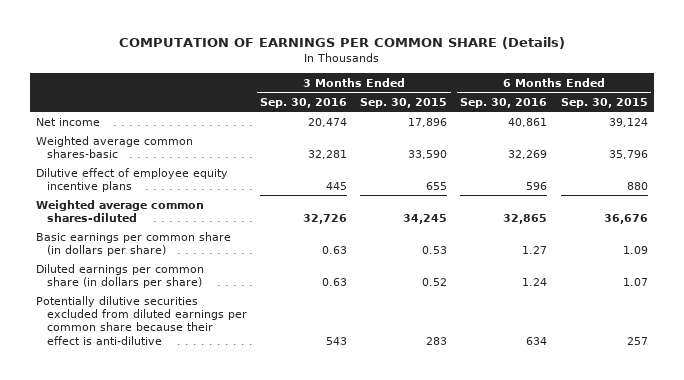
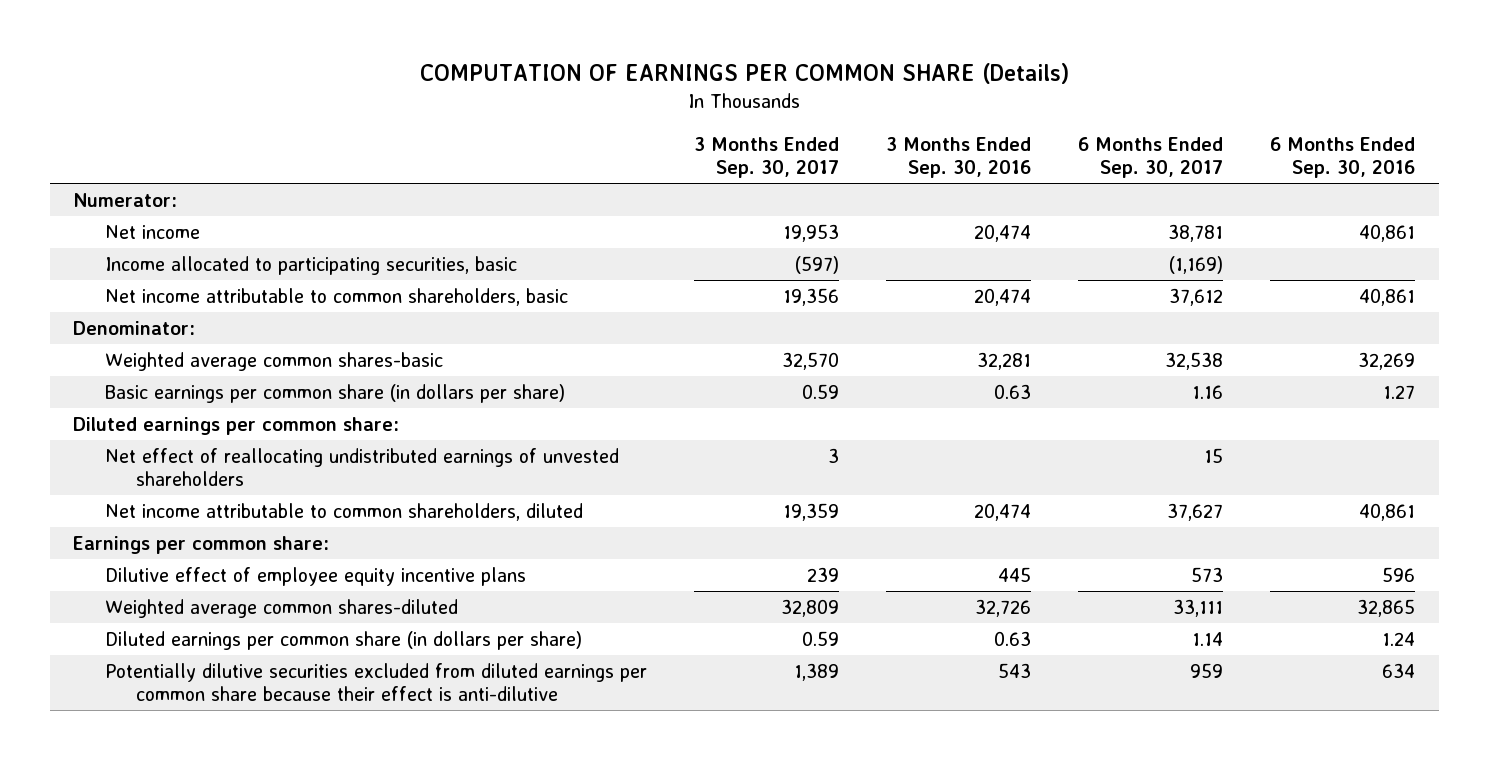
[360,97,448,108] Sep. 30, 2015 -> none
[560,97,648,108] Sep. 30, 2015 -> none
none -> [693,136,839,178] 3 Months Ended Sep. 30, 2017
none -> [1078,136,1224,178] 6 Months Ended Sep. 30, 2017
none -> [73,192,178,207] Numerator:
none -> [104,255,517,275] Income allocated to participating securities, basic
none -> [104,287,568,306] Net income attributable to common shareholders, basic
none -> [73,320,196,335] Denominator:
[36,231,232,256] Basic earnings per common share (in dollars per share) -> [104,383,565,403] Basic earnings per common share (in dollars per share)
none -> [73,416,400,435] Diluted earnings per common share:
none -> [104,447,619,487] Net effect of reallocating undistributed earnings of unvested shareholders
none -> [104,502,583,521] Net income attributable to common shareholders, diluted
none -> [73,535,330,554] Earnings per common share:

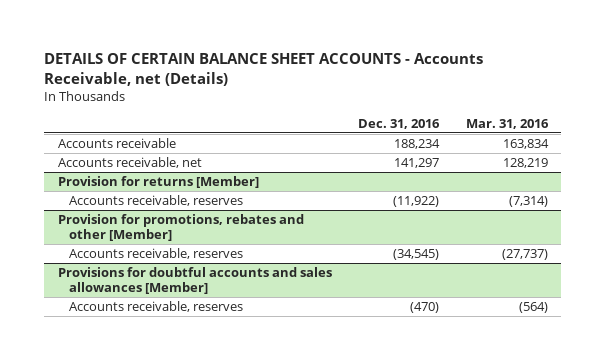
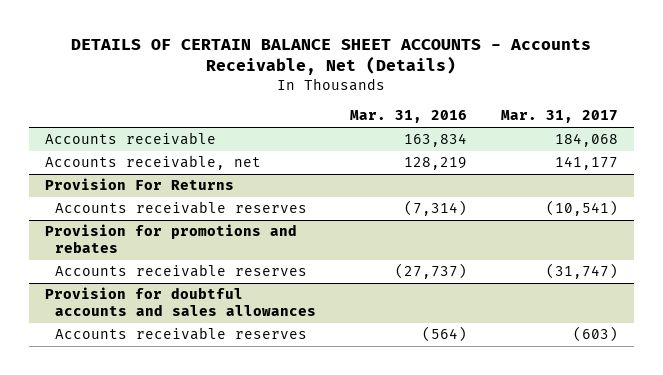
[44,53,484,86] DETAILS OF CERTAIN BALANCE SHEET ACCOUNTS - Accounts Receivable, net (Details) -> [71,37,592,76] DETAILS OF CERTAIN BALANCE SHEET ACCOUNTS - Accounts Receivable, Net (Details)
[358,118,441,129] Dec. 31, 2016 -> none
none -> [500,110,618,124] Mar. 31, 2017
[57,175,259,188] Provision for returns [Member] -> [45,178,235,191] Provision For Returns
[68,194,243,206] Accounts receivable, reserves -> [55,201,308,215] Accounts receivable reserves
[57,213,304,242] Provision for promotions, rebates and other [Member] -> [45,224,298,254] Provision for promotions and rebates
[68,247,243,259] Accounts receivable, reserves -> [55,264,308,278] Accounts receivable reserves
[57,266,332,295] Provisions for doubtful accounts and sales allowances [Member] -> [45,287,317,317] Provision for doubtful accounts and sales allowances
[68,300,243,312] Accounts receivable, reserves -> [55,327,308,341] Accounts receivable reserves

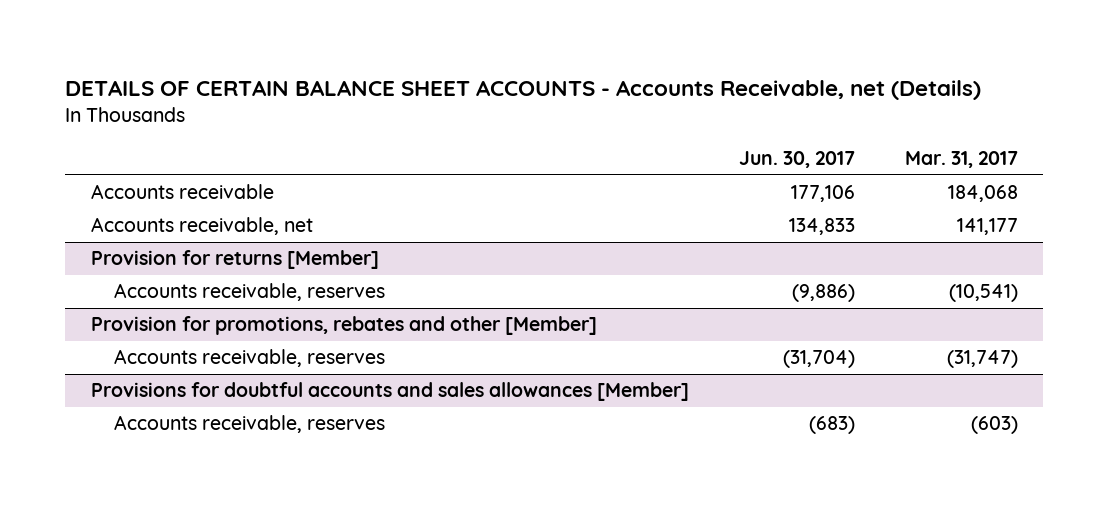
[71,37,592,76] DETAILS OF CERTAIN BALANCE SHEET ACCOUNTS - Accounts Receivable, Net (Details) -> [65,79,982,100] DETAILS OF CERTAIN BALANCE SHEET ACCOUNTS - Accounts Receivable, net (Details)
[349,110,467,124] Mar. 31, 2016 -> none
none -> [738,151,855,169] Jun. 30, 2017
[45,178,235,191] Provision For Returns -> [90,250,379,270] Provision for returns [Member]
[55,201,308,215] Accounts receivable reserves -> [114,283,386,302] Accounts receivable, reserves
[45,224,298,254] Provision for promotions and rebates -> [90,316,597,336] Provision for promotions, rebates and other [Member]
[55,264,308,278] Accounts receivable reserves -> [114,349,386,368] Accounts receivable, reserves
[45,287,317,317] Provision for doubtful accounts and sales allowances -> [90,382,689,402] Provisions for doubtful accounts and sales allowances [Member]
[55,327,308,341] Accounts receivable reserves -> [114,415,386,434] Accounts receivable, reserves

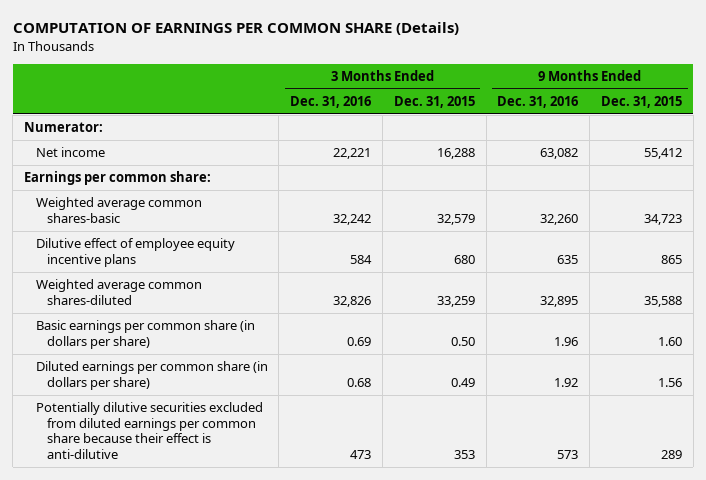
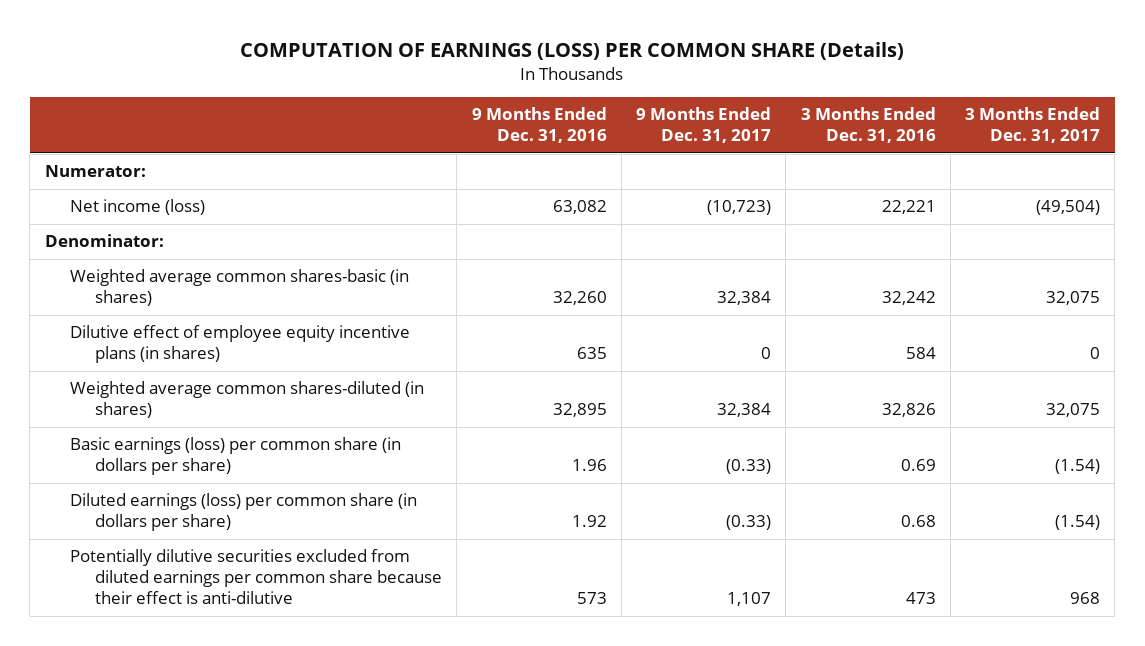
[12,22,459,36] COMPUTATION OF EARNINGS PER COMMON SHARE (Details) -> [240,41,905,60] COMPUTATION OF EARNINGS (LOSS) PER COMMON SHARE (Details)
[393,96,475,109] Dec. 31, 2015 -> none
[600,96,682,109] Dec. 31, 2015 -> none
none -> [636,107,772,144] 9 Months Ended Dec. 31, 2017
none -> [965,107,1101,144] 3 Months Ended Dec. 31, 2017
[24,171,212,186] Earnings per common share: -> none
[35,147,105,158] Net income -> [69,199,205,216] Net income (loss)
none -> [44,234,164,248] Denominator:
[35,197,202,223] Weighted average common shares-basic -> [69,269,409,307] Weighted average common shares-basic (in shares)
[35,238,235,267] Dilutive effect of employee equity incentive plans -> [69,325,410,364] Dilutive effect of employee equity incentive plans (in shares)
[35,279,202,305] Weighted average common shares-diluted -> [69,381,424,419] Weighted average common shares-diluted (in shares)
[35,320,255,349] Basic earnings per common share (in dollars per share) -> [69,437,401,476] Basic earnings (loss) per common share (in dollars per share)
[35,361,268,390] Diluted earnings per common share (in dollars per share) -> [69,493,417,532] Diluted earnings (loss) per common share (in dollars per share)

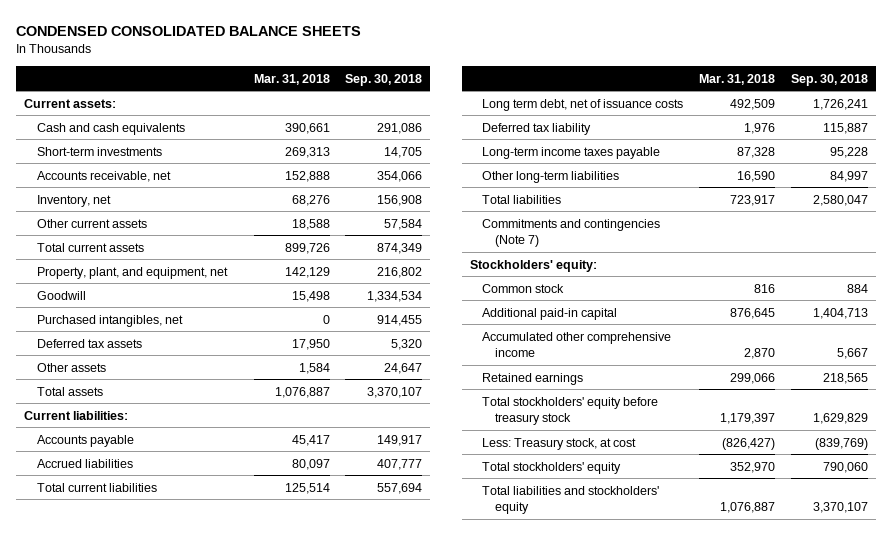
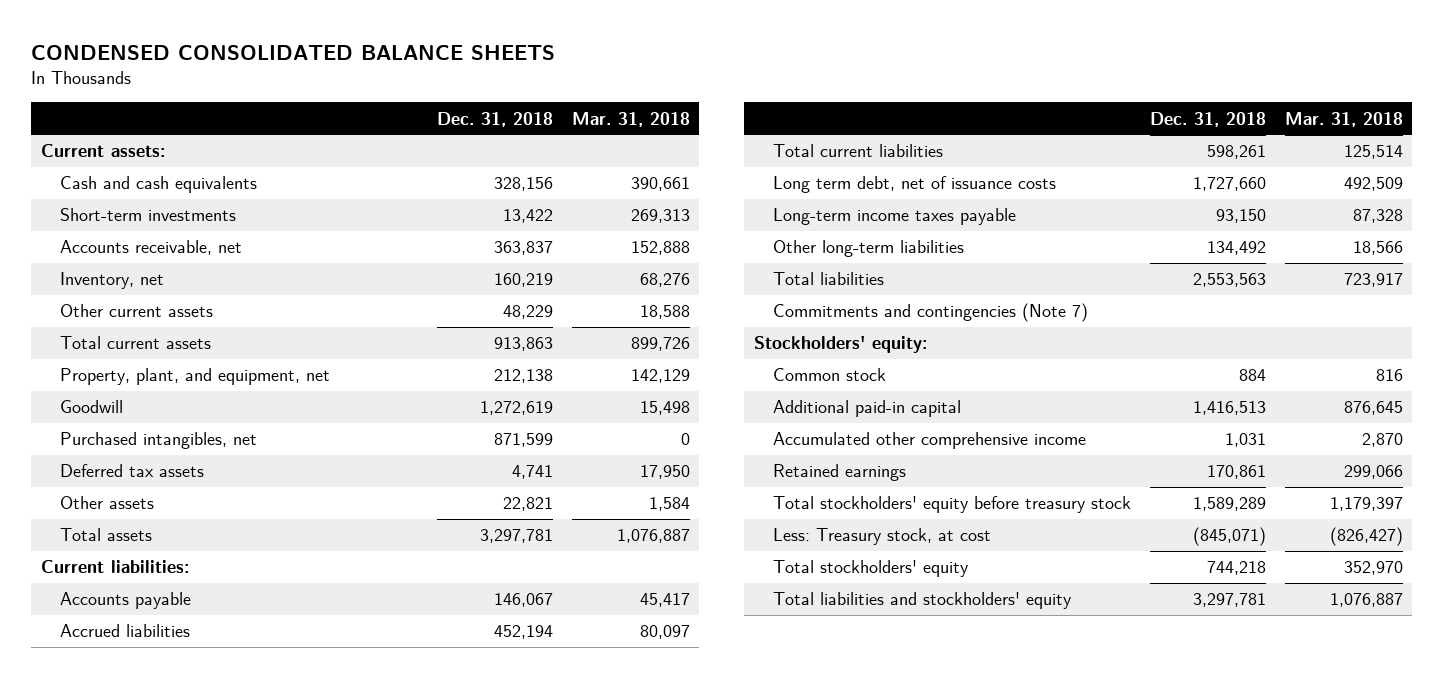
[345,73,423,86] Sep. 30, 2018 -> none
none -> [436,111,553,127] Dec. 31, 2018
[482,122,592,135] Deferred tax liability -> none
[737,170,776,182] 16,590 -> [1352,241,1403,256] 18,566

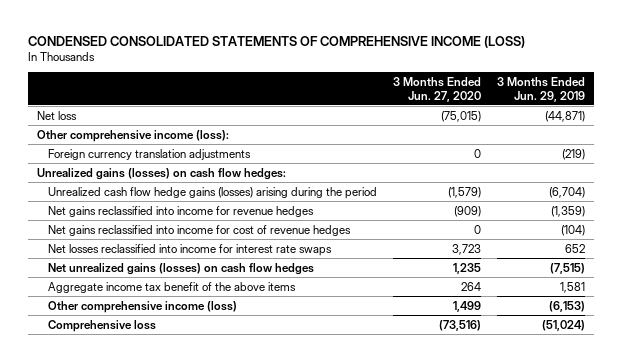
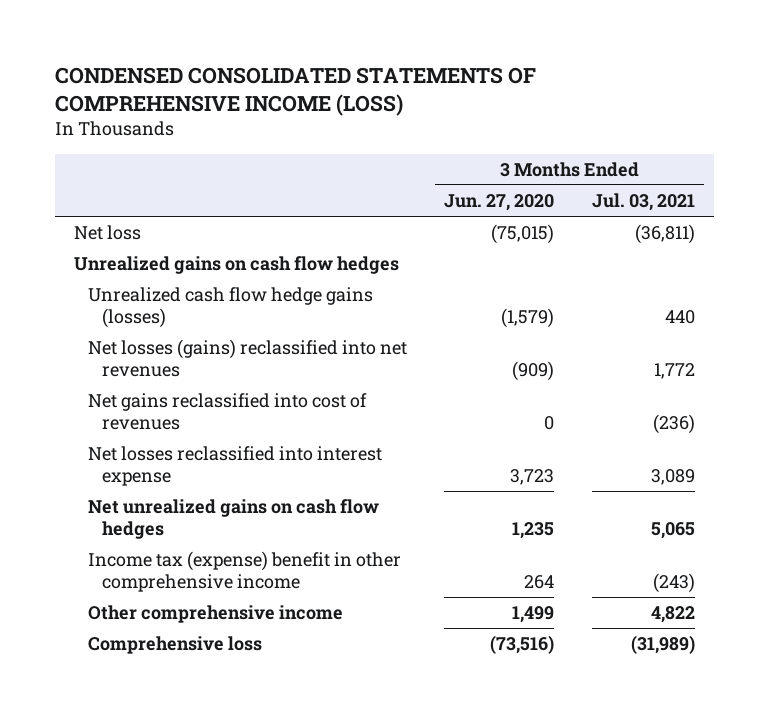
[497,77,586,102] 3 Months Ended Jun. 29, 2019 -> none
none -> [592,193,696,212] Jul. 03, 2021
[36,129,229,142] Other comprehensive income (loss): -> none
[47,148,251,160] Foreign currency translation adjustments -> none
[36,167,286,180] Unrealized gains (losses) on cash flow hedges: -> [73,256,399,275] Unrealized gains on cash flow hedges
[47,186,377,199] Unrealized cash flow hedge gains (losses) arising during the period -> [87,287,373,328] Unrealized cash flow hedge gains (losses)
[47,205,314,217] Net gains reclassified into income for revenue hedges -> [87,339,407,377] Net losses (gains) reclassified into net revenues
[47,224,351,236] Net gains reclassified into income for cost of revenue hedges -> [87,393,367,430] Net gains reclassified into cost of revenues
[47,243,332,256] Net losses reclassified into income for interest rate swaps -> [87,446,382,486] Net losses reclassified into interest expense
[47,262,314,275] Net unrealized gains (losses) on cash flow hedges -> [87,499,379,539] Net unrealized gains on cash flow hedges
[47,281,296,293] Aggregate income tax benefit of the above items -> [87,551,401,592] Income tax (expense) benefit in other comprehensive income
[47,300,237,313] Other comprehensive income (loss) -> [87,605,343,624] Other comprehensive income

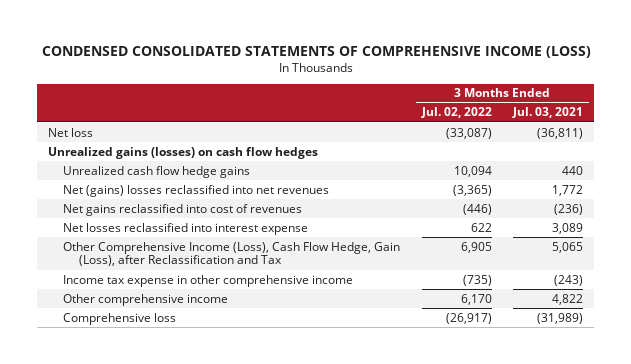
[444,194,555,212] Jun. 27, 2020 -> none
none -> [420,107,492,119] Jul. 02, 2022
[73,256,399,275] Unrealized gains on cash flow hedges -> [48,146,319,159] Unrealized gains (losses) on cash flow hedges
[87,287,373,328] Unrealized cash flow hedge gains (losses) -> [63,165,251,178] Unrealized cash flow hedge gains
[87,339,407,377] Net losses (gains) reclassified into net revenues -> [63,184,330,197] Net (gains) losses reclassified into net revenues
[87,499,379,539] Net unrealized gains on cash flow hedges -> [63,241,401,267] Other Comprehensive Income (Loss), Cash Flow Hedge, Gain (Loss), after Reclassification and Tax
[87,551,401,592] Income tax (expense) benefit in other comprehensive income -> [63,274,354,287] Income tax expense in other comprehensive income

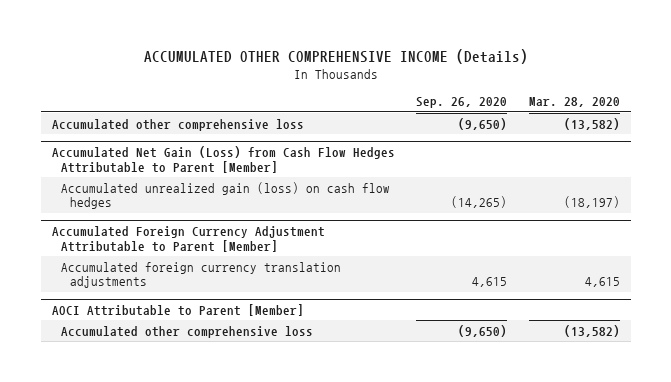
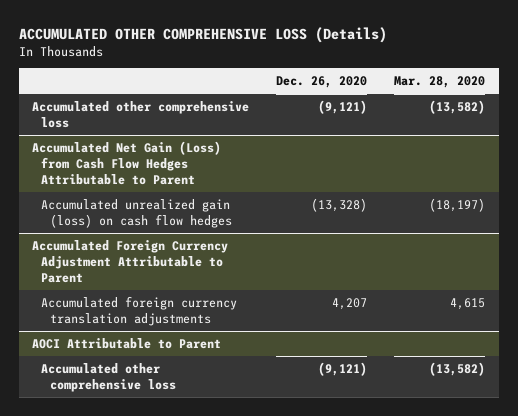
[143,48,528,64] ACCUMULATED OTHER COMPREHENSIVE INCOME (Details) -> [18,26,387,43] ACCUMULATED OTHER COMPREHENSIVE LOSS (Details)
[416,97,508,109] Sep. 26, 2020 -> none
none -> [276,76,368,89] Dec. 26, 2020
[51,146,395,173] Accumulated Net Gain (Loss) from Cash Flow Hedges Attributable to Parent [Member] -> [32,140,222,186] Accumulated Net Gain (Loss) from Cash Flow Hedges Attributable to Parent
[51,226,325,252] Accumulated Foreign Currency Adjustment Attributable to Parent [Member] -> [32,239,229,284] Accumulated Foreign Currency Adjustment Attributable to Parent
[51,304,304,317] AOCI Attributable to Parent [Member] -> [32,337,222,349] AOCI Attributable to Parent

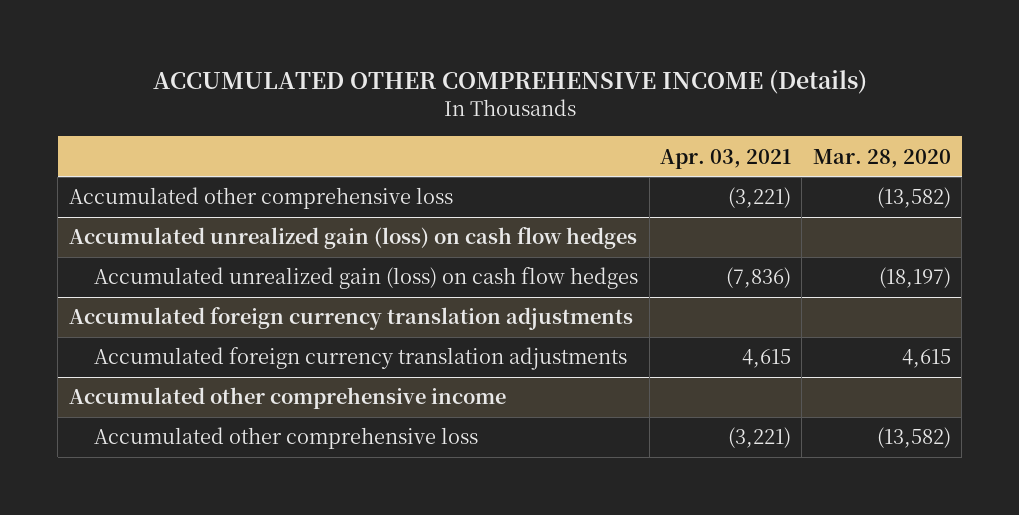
[18,26,387,43] ACCUMULATED OTHER COMPREHENSIVE LOSS (Details) -> [152,69,867,94] ACCUMULATED OTHER COMPREHENSIVE INCOME (Details)
[276,76,368,89] Dec. 26, 2020 -> none
none -> [660,148,792,169] Apr. 03, 2021
[32,140,222,186] Accumulated Net Gain (Loss) from Cash Flow Hedges Attributable to Parent -> [68,227,637,250] Accumulated unrealized gain (loss) on cash flow hedges
[32,239,229,284] Accumulated Foreign Currency Adjustment Attributable to Parent -> [68,307,633,331] Accumulated foreign currency translation adjustments
[32,337,222,349] AOCI Attributable to Parent -> [68,387,506,410] Accumulated other comprehensive income

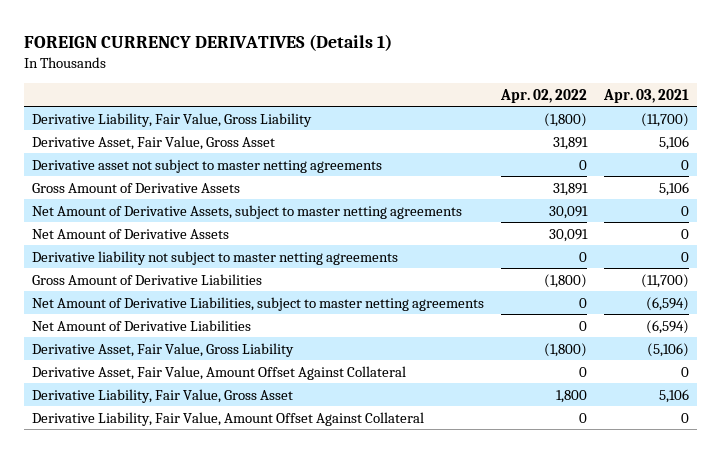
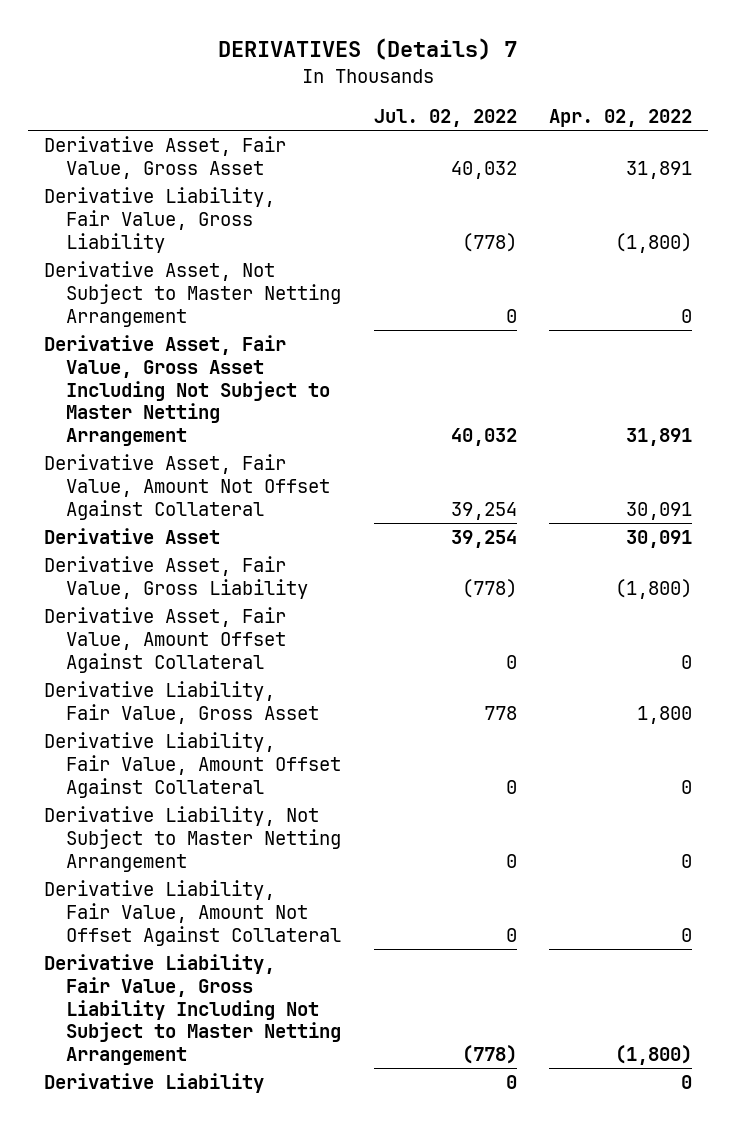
[24,33,393,51] FOREIGN CURRENCY DERIVATIVES (Details 1) -> [217,38,517,61] DERIVATIVES (Details) 7
[602,88,689,103] Apr. 03, 2021 -> none
none -> [373,109,517,128] Jul. 02, 2022
[32,250,399,265] Derivative liability not subject to master netting agreements -> none
[32,273,263,285] Gross Amount of Derivative Liabilities -> none
[32,296,485,311] Net Amount of Derivative Liabilities, subject to master netting agreements -> none
[32,319,252,331] Net Amount of Derivative Liabilities -> none
[32,112,313,127] Derivative Liability, Fair Value, Gross Liability -> [44,187,276,253] Derivative Liability, Fair Value, Gross Liability
[32,158,383,173] Derivative asset not subject to master netting agreements -> [44,261,342,327] Derivative Asset, Not Subject to Master Netting Arrangement
[32,182,241,193] Gross Amount of Derivative Assets -> [44,335,331,446] Derivative Asset, Fair Value, Gross Asset Including Not Subject to Master Netting Arrangement
[32,204,463,219] Net Amount of Derivative Assets, subject to master netting agreements -> [44,454,331,520] Derivative Asset, Fair Value, Amount Not Offset Against Collateral
[32,228,230,239] Net Amount of Derivative Assets -> [44,528,221,545] Derivative Asset
none -> [44,806,342,872] Derivative Liability, Not Subject to Master Netting Arrangement
none -> [44,880,342,946] Derivative Liability, Fair Value, Amount Not Offset Against Collateral
none -> [44,954,342,1065] Derivative Liability, Fair Value, Gross Liability Including Not Subject to Master Netting Arrangement
none -> [44,1073,265,1094] Derivative Liability

